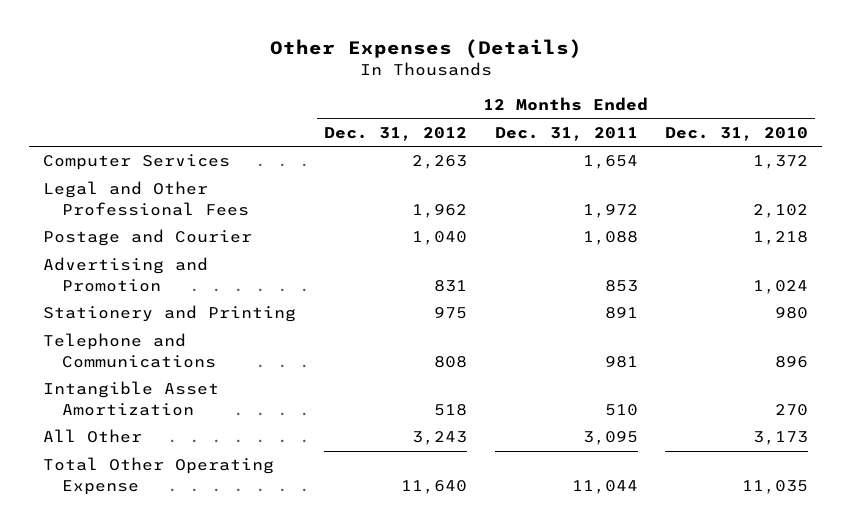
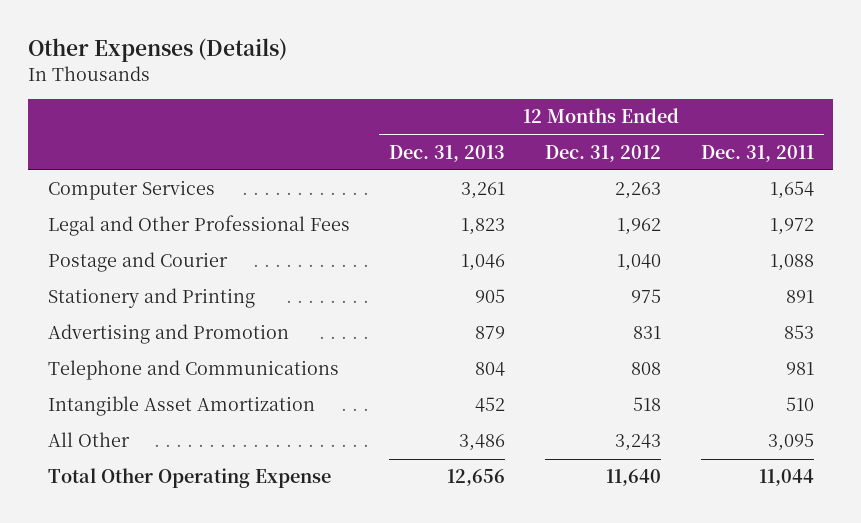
[665,126,809,141] Dec. 31, 2010 -> none
none -> [389,144,506,162] Dec. 31, 2013
[43,257,209,292] Advertising and Promotion -> [47,324,289,345] Advertising and Promotion

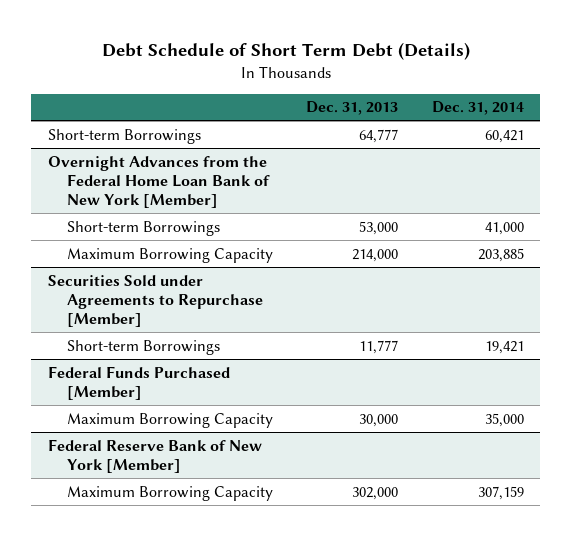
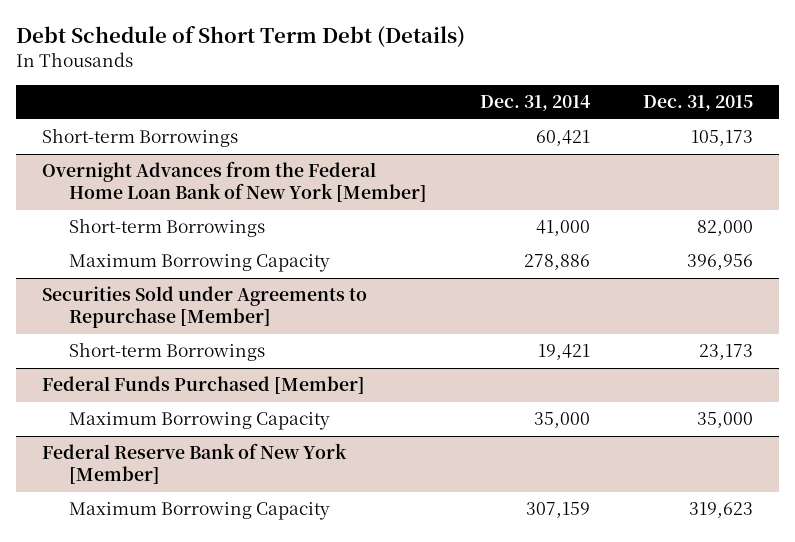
[306,101,399,116] Dec. 31, 2013 -> none
none -> [642,95,753,112] Dec. 31, 2015
[477,247,524,262] 203,885 -> [523,254,590,271] 278,886

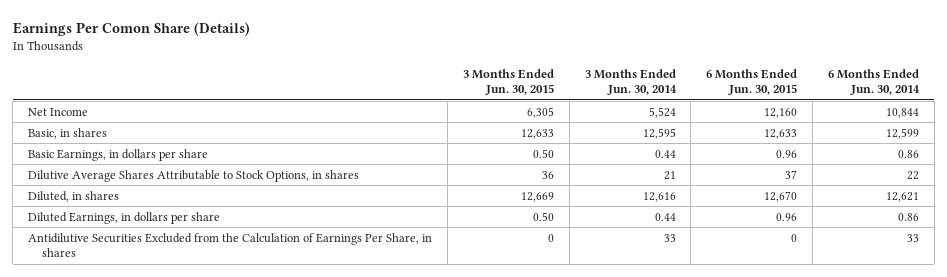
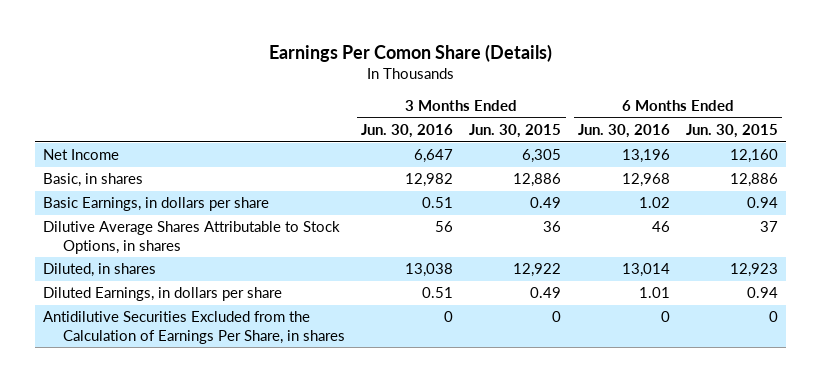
[584,68,677,96] 3 Months Ended Jun. 30, 2014 -> none
[828,68,921,96] 6 Months Ended Jun. 30, 2014 -> none
none -> [361,124,454,139] Jun. 30, 2016
none -> [577,124,670,139] Jun. 30, 2016
[520,128,554,139] 12,633 -> [513,173,562,188] 12,886
[764,128,798,139] 12,633 -> [730,173,779,188] 12,886
[532,148,554,158] 0.50 -> [530,197,562,209] 0.49
[776,149,798,158] 0.96 -> [747,197,779,209] 0.94
[520,191,554,202] 12,669 -> [513,263,562,278] 12,922
[764,190,798,202] 12,670 -> [730,263,779,278] 12,923
[532,211,554,221] 0.50 -> [530,287,562,299] 0.49
[776,212,798,221] 0.96 -> [747,287,779,299] 0.94

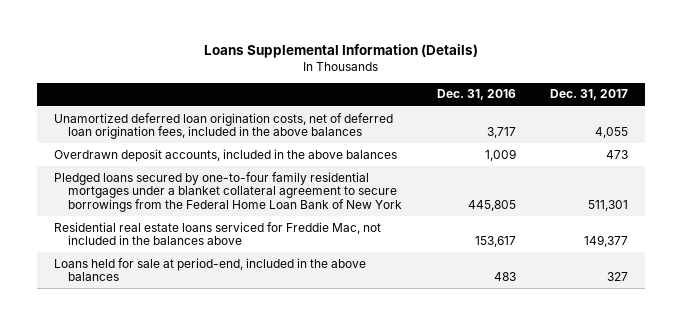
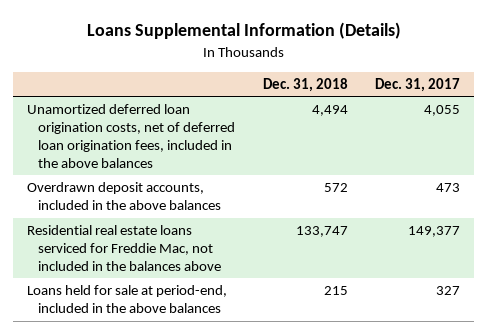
[436,89,516,101] Dec. 31, 2016 -> none
none -> [262,77,348,92] Dec. 31, 2018
[53,171,403,213] Pledged loans secured by one-to-four family residential mortgages under a blanket collateral agreement to secure borrowings from the Federal Home Loan Bank of New York -> none

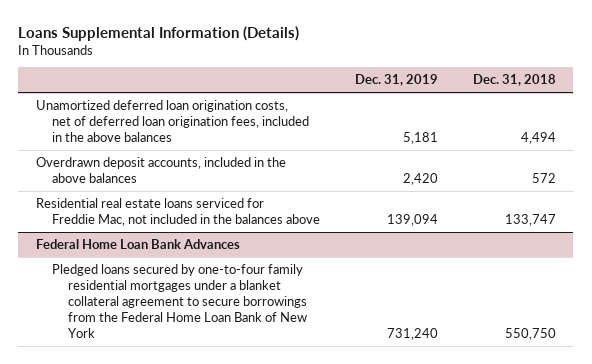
[375,77,461,92] Dec. 31, 2017 -> none
none -> [354,74,438,87] Dec. 31, 2019
[27,285,228,314] Loans held for sale at period-end, included in the above balances -> none
none -> [35,238,240,249] Federal Home Loan Bank Advances
none -> [51,263,307,339] Pledged loans secured by one-to-four family residential mortgages under a blanket collateral agreement to secure borrowings from the Federal Home Loan Bank of New York

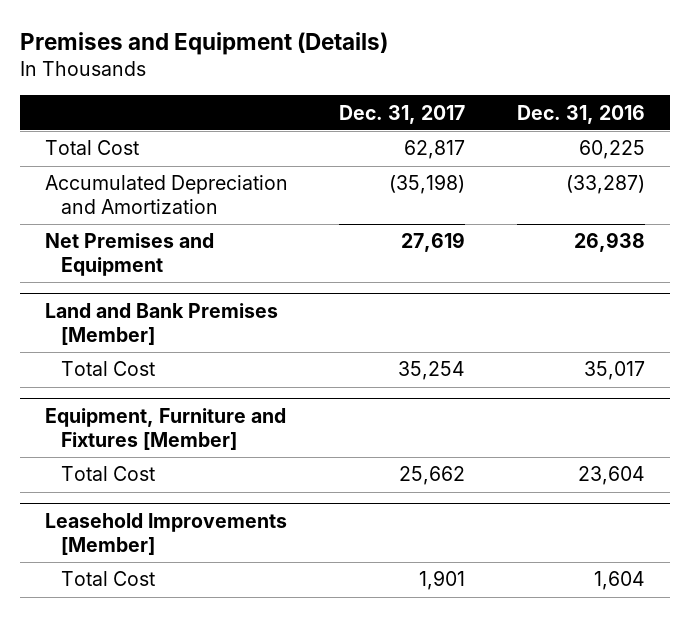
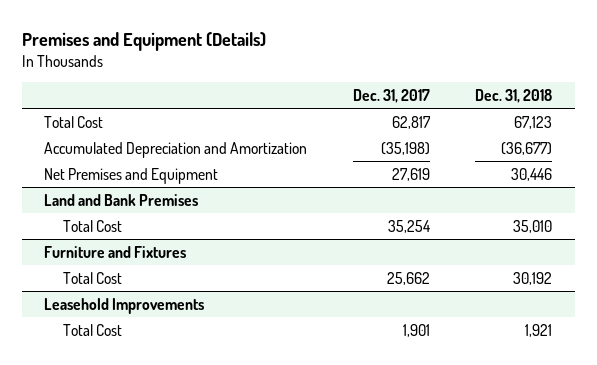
[516,104,645,124] Dec. 31, 2016 -> none
none -> [475,88,553,103] Dec. 31, 2018
[45,303,279,345] Land and Bank Premises [Member] -> [44,193,199,206] Land and Bank Premises
[45,408,287,450] Equipment, Furniture and Fixtures [Member] -> [44,245,187,258] Furniture and Fixtures
[45,513,288,555] Leasehold Improvements [Member] -> [44,297,205,314] Leasehold Improvements

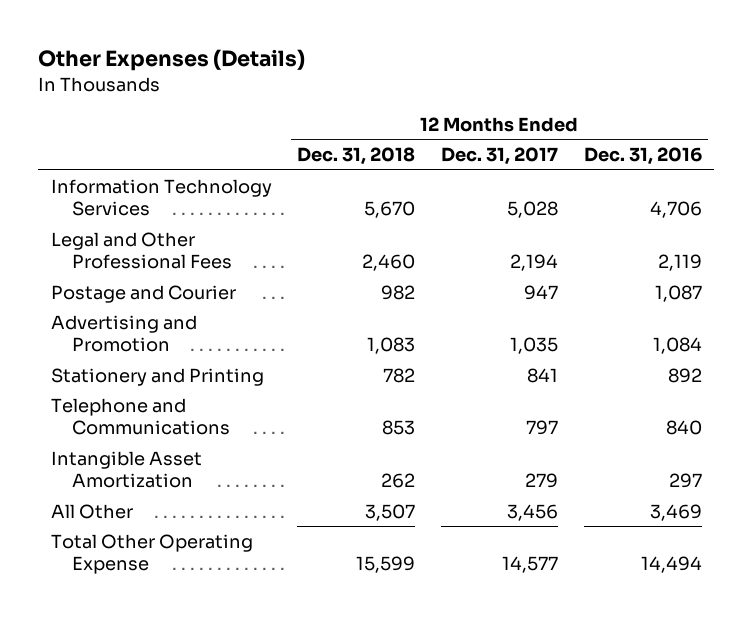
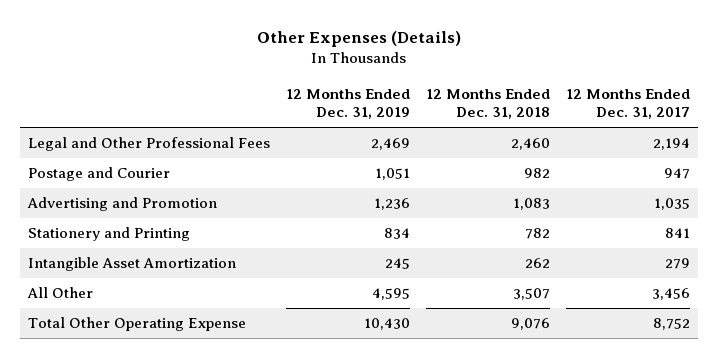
[583,147,702,166] Dec. 31, 2016 -> none
none -> [286,88,411,120] 12 Months Ended Dec. 31, 2019
[50,178,272,217] Information Technology Services -> none
[50,397,230,436] Telephone and Communications -> none
[356,556,416,574] 15,599 -> [511,318,551,331] 9,076
[501,556,558,574] 14,577 -> [653,318,691,331] 8,752

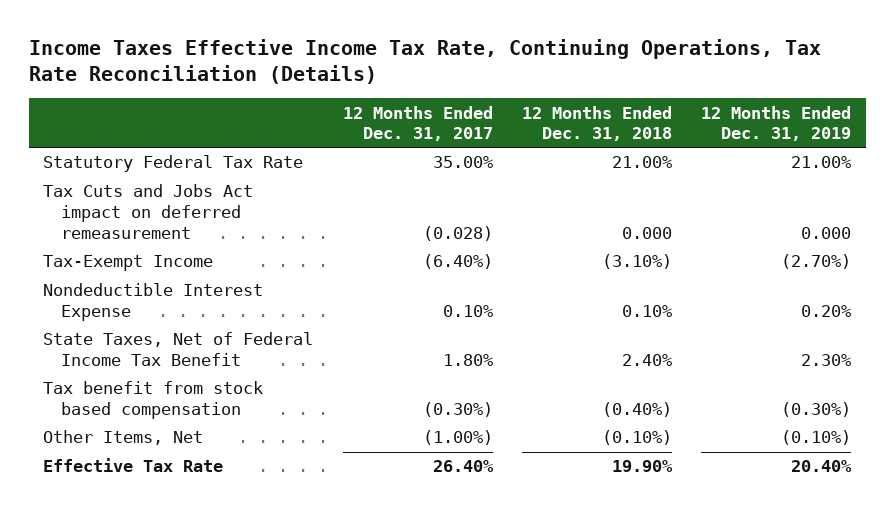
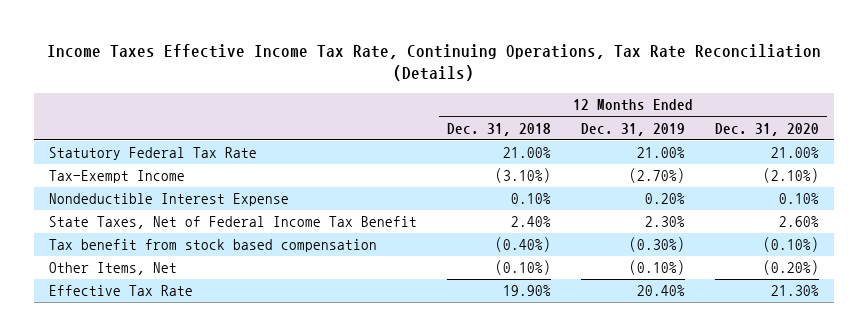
[342,105,493,142] 12 Months Ended Dec. 31, 2017 -> none
none -> [715,122,820,136] Dec. 31, 2020
[43,184,254,239] Tax Cuts and Jobs Act impact on deferred remeasurement -> none

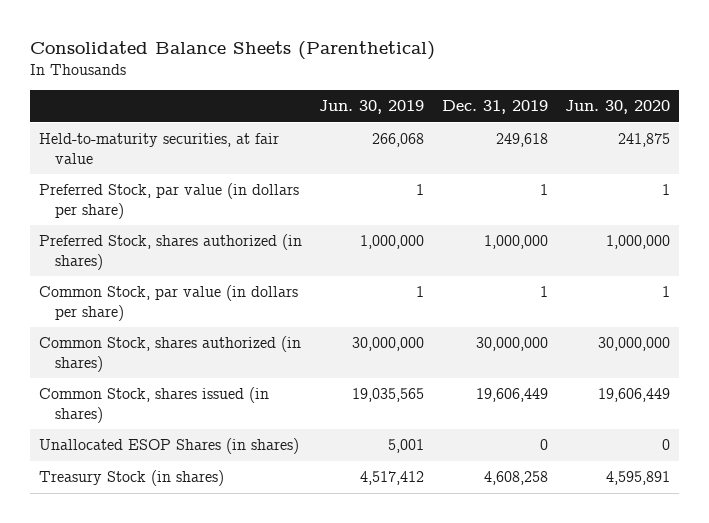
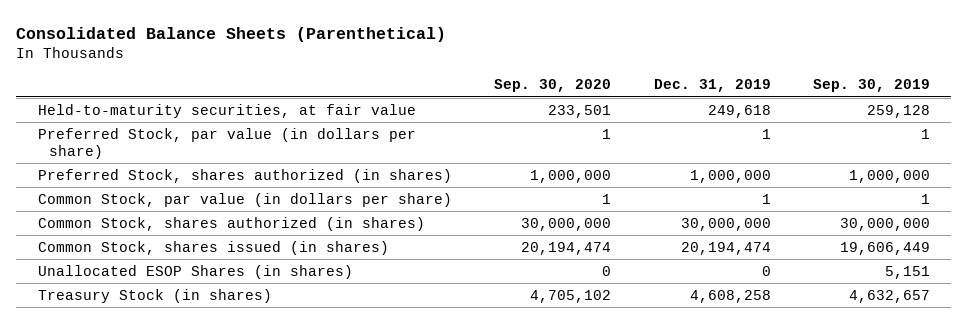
[319,100,425,115] Jun. 30, 2019 -> none
[565,100,671,115] Jun. 30, 2020 -> none
none -> [494,79,612,93] Sep. 30, 2020
none -> [813,79,931,93] Sep. 30, 2019
[475,388,548,403] 19,606,449 -> [680,241,771,255] 20,194,474

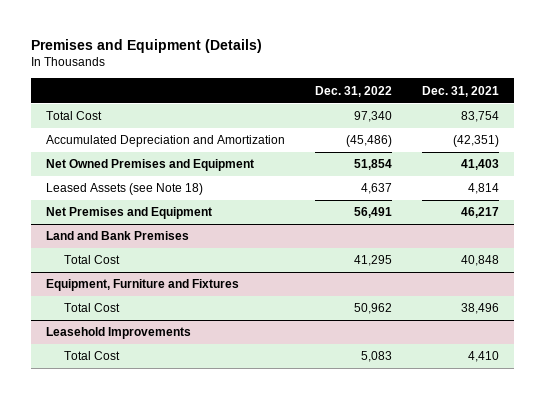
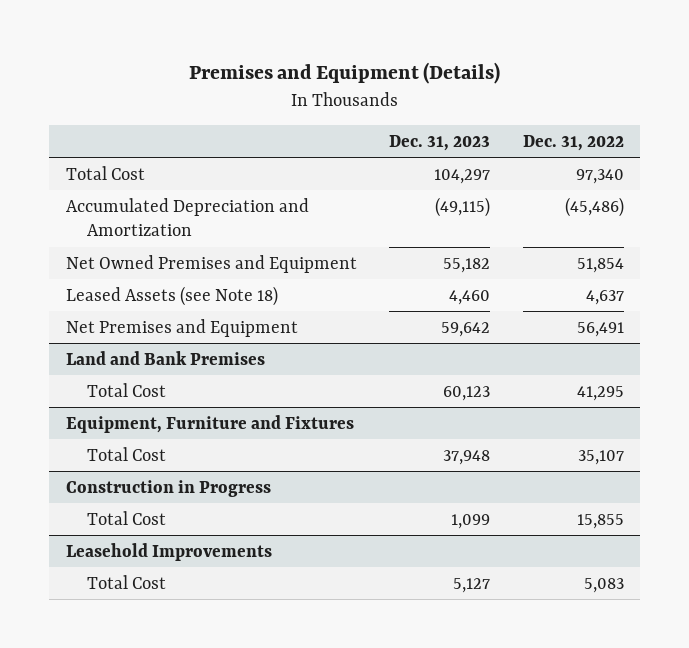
[422,85,500,97] Dec. 31, 2021 -> none
none -> [389,134,491,151] Dec. 31, 2023
[354,303,393,315] 50,962 -> [577,449,624,465] 35,107
none -> [65,479,271,497] Construction in Progress
none -> [87,510,167,525] Total Cost

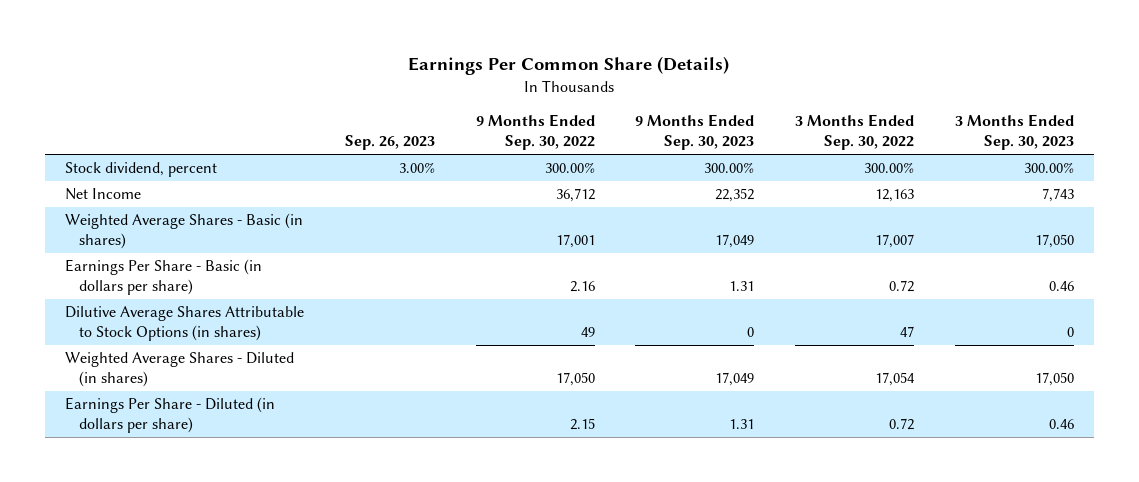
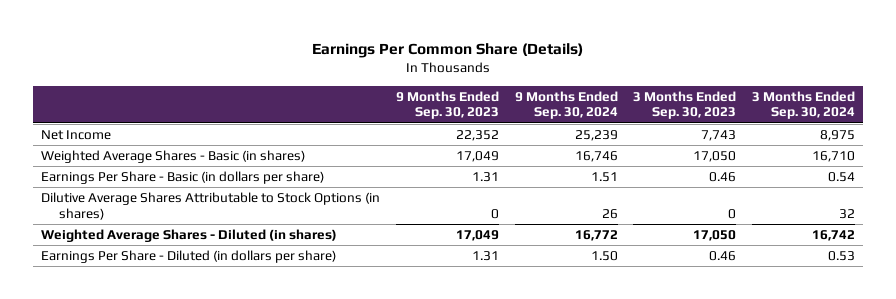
[344,135,435,151] Sep. 26, 2023 -> none
[475,114,595,151] 9 Months Ended Sep. 30, 2022 -> none
[795,114,915,151] 3 Months Ended Sep. 30, 2022 -> none
none -> [514,90,618,120] 9 Months Ended Sep. 30, 2024
none -> [752,90,856,120] 3 Months Ended Sep. 30, 2024
[64,162,217,178] Stock dividend, percent -> none

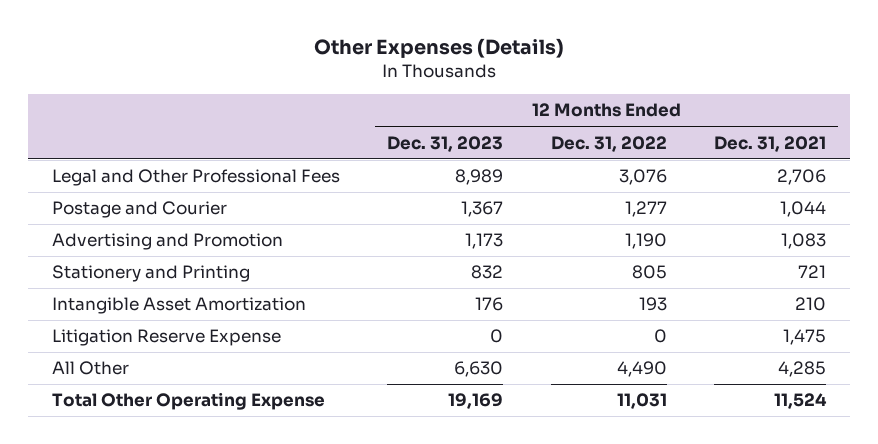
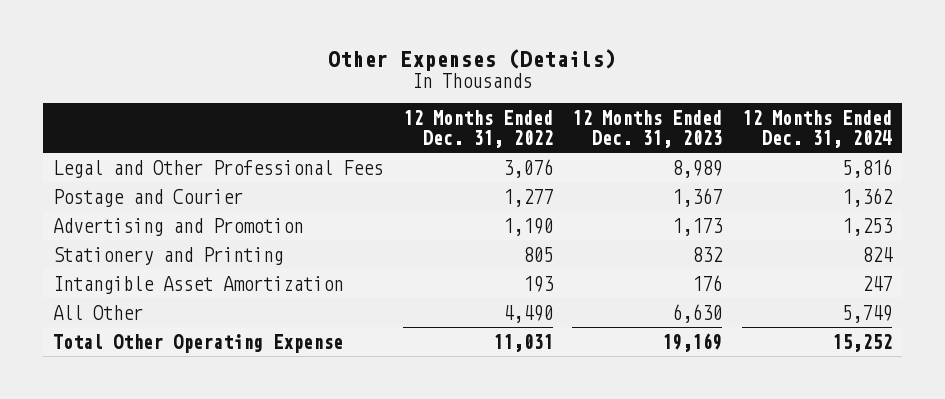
[713,135,826,152] Dec. 31, 2021 -> none
none -> [742,110,893,148] 12 Months Ended Dec. 31, 2024
[51,329,281,347] Litigation Reserve Expense -> none

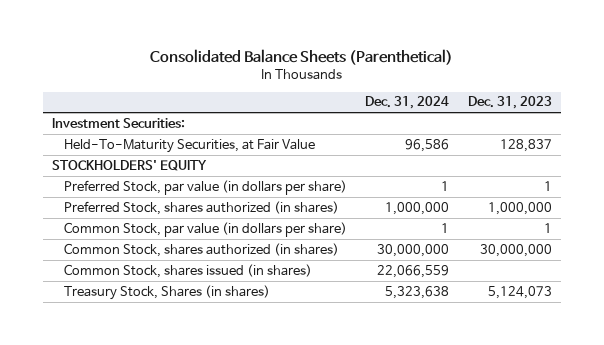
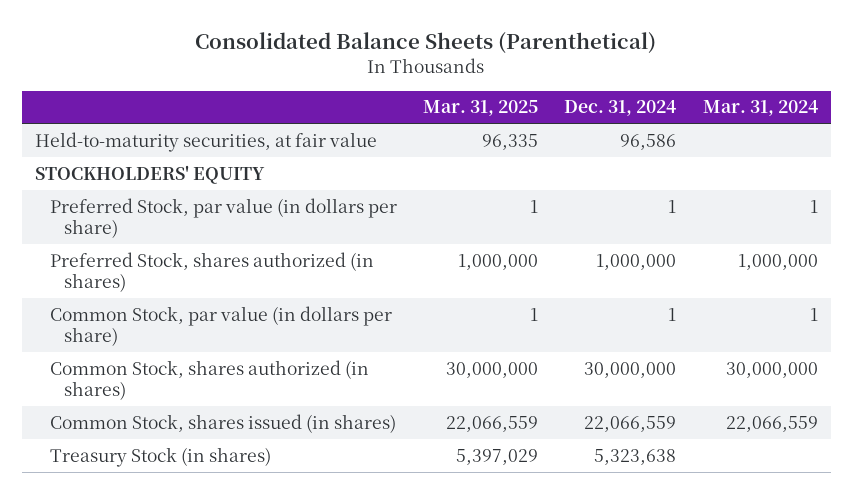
[467,96,552,110] Dec. 31, 2023 -> none
none -> [422,100,538,117] Mar. 31, 2025
none -> [702,100,818,117] Mar. 31, 2024
[51,117,185,128] Investment Securities: -> none
[63,138,315,153] Held-To-Maturity Securities, at Fair Value -> [35,131,378,152] Held-to-maturity securities, at fair value
[63,284,270,300] Treasury Stock, Shares (in shares) -> [49,446,271,467] Treasury Stock (in shares)

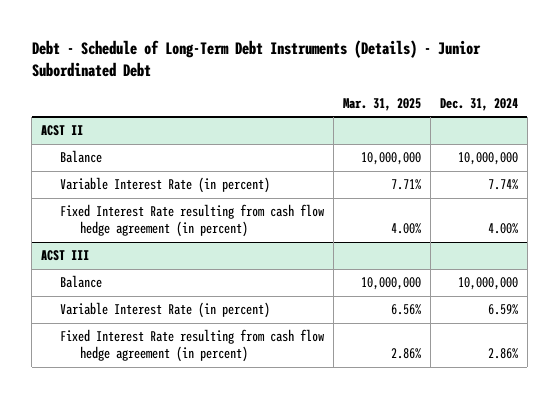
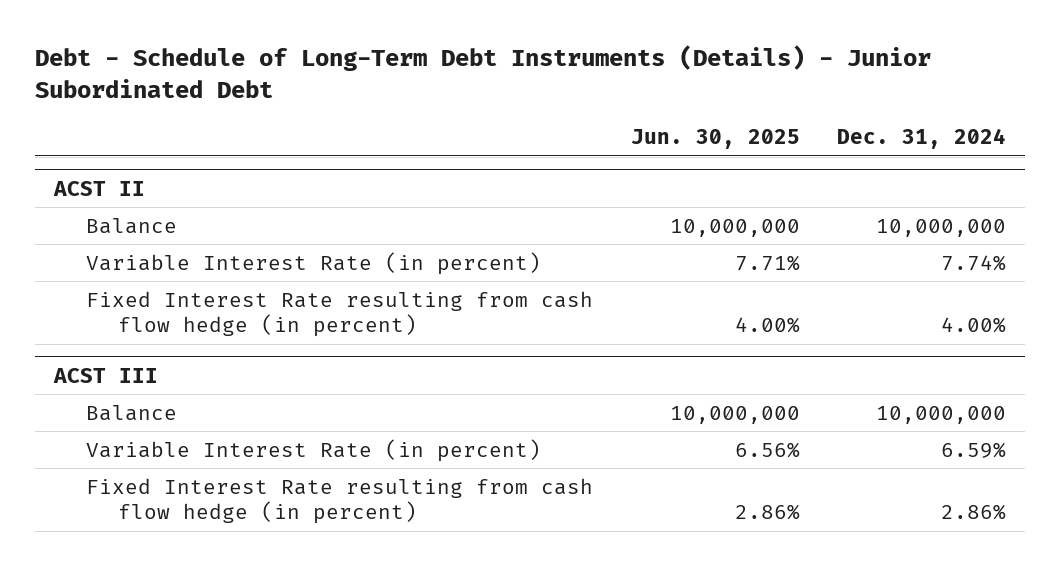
[343,98,422,112] Mar. 31, 2025 -> none
none -> [630,129,800,150] Jun. 30, 2025
[60,204,325,238] Fixed Interest Rate resulting from cash flow hedge agreement (in percent) -> [85,290,593,338] Fixed Interest Rate resulting from cash flow hedge (in percent)
[60,329,325,363] Fixed Interest Rate resulting from cash flow hedge agreement (in percent) -> [85,477,593,525] Fixed Interest Rate resulting from cash flow hedge (in percent)

